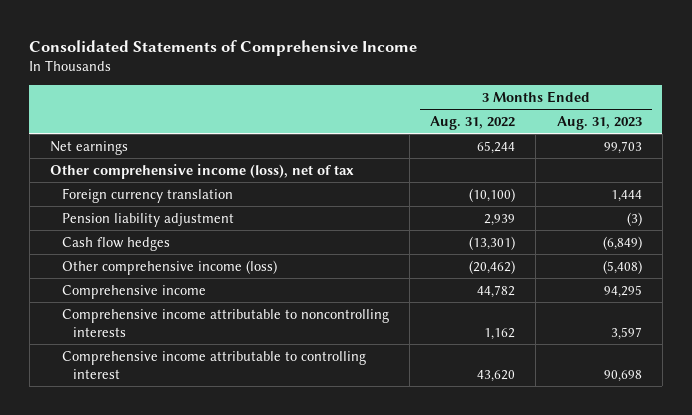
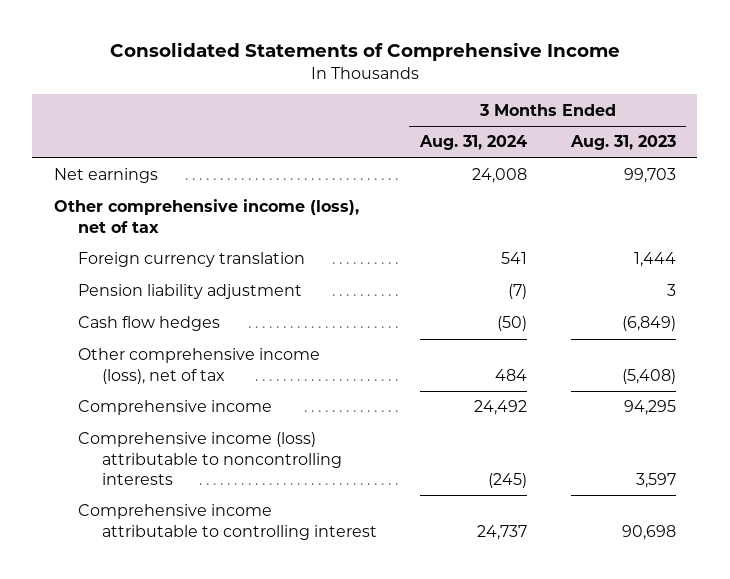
[430,115,516,130] Aug. 31, 2022 -> none
none -> [419,135,528,151] Aug. 31, 2024
[626,211,642,226] (3) -> [666,284,676,297] 3
[61,259,277,275] Other comprehensive income (loss) -> [77,348,320,384] Other comprehensive income (loss), net of tax
[61,308,389,337] Comprehensive income attributable to noncontrolling interests -> [77,432,342,485] Comprehensive income (loss) attributable to noncontrolling interests

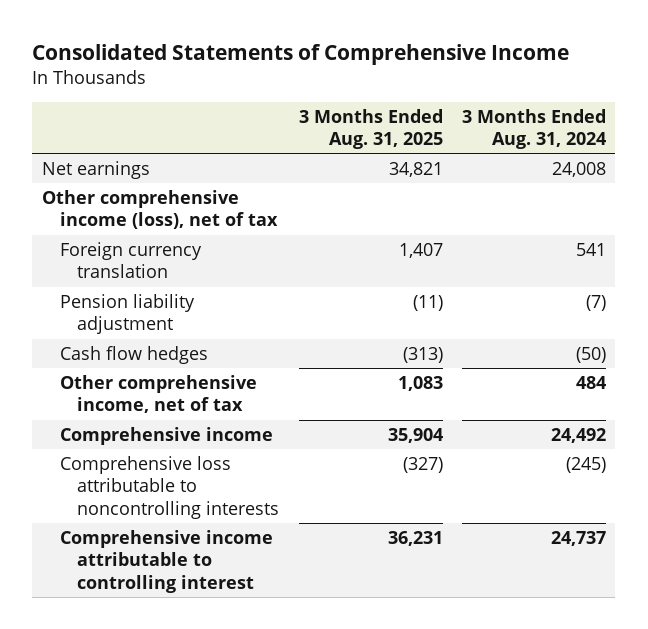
[569,135,676,151] Aug. 31, 2023 -> none
none -> [298,108,443,150] 3 Months Ended Aug. 31, 2025
[77,348,320,384] Other comprehensive income (loss), net of tax -> [59,374,257,414] Other comprehensive income, net of tax
[77,432,342,485] Comprehensive income (loss) attributable to noncontrolling interests -> [59,455,280,519] Comprehensive loss attributable to noncontrolling interests

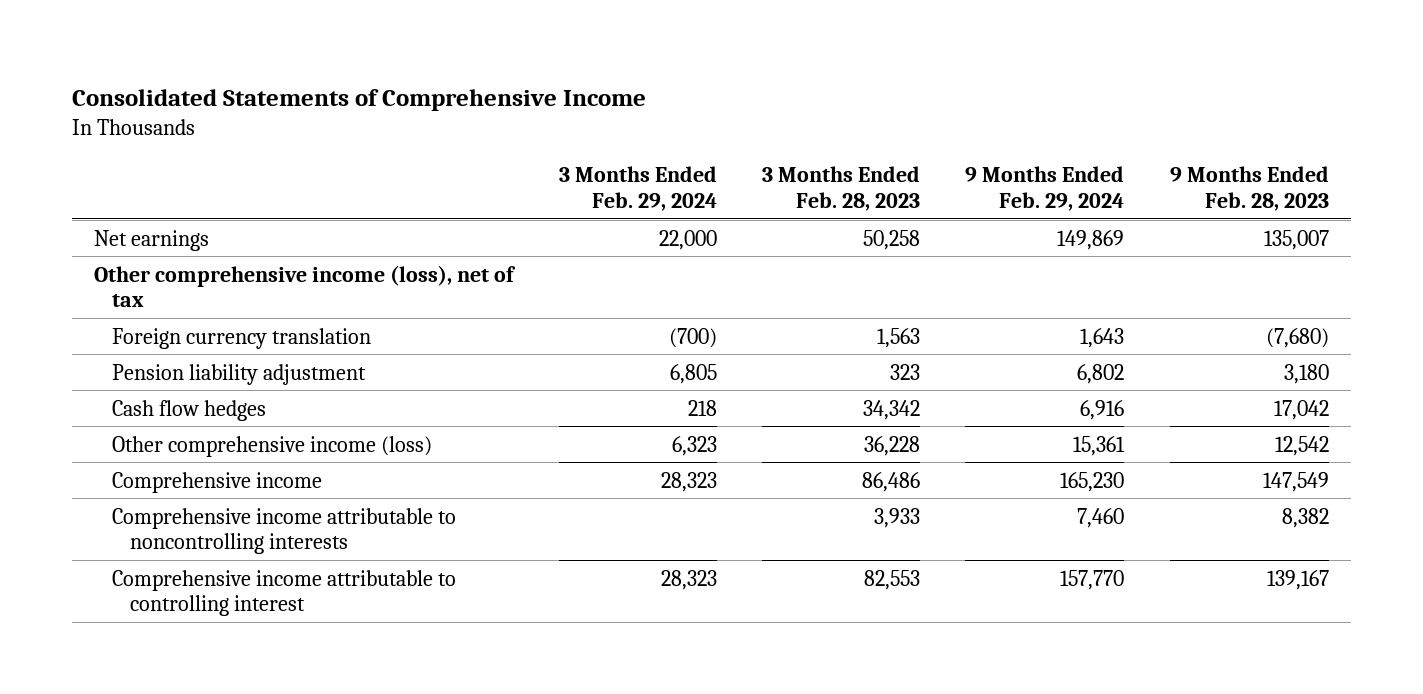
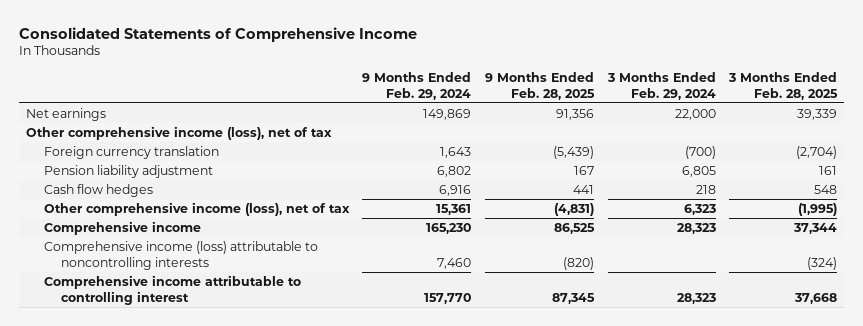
[762,166,921,211] 3 Months Ended Feb. 28, 2023 -> none
[1169,166,1329,211] 9 Months Ended Feb. 28, 2023 -> none
none -> [484,71,595,100] 9 Months Ended Feb. 28, 2025
none -> [728,71,839,100] 3 Months Ended Feb. 28, 2025
[112,435,433,457] Other comprehensive income (loss) -> [43,201,350,216] Other comprehensive income (loss), net of tax
[112,507,457,555] Comprehensive income attributable to noncontrolling interests -> [43,240,318,270] Comprehensive income (loss) attributable to noncontrolling interests

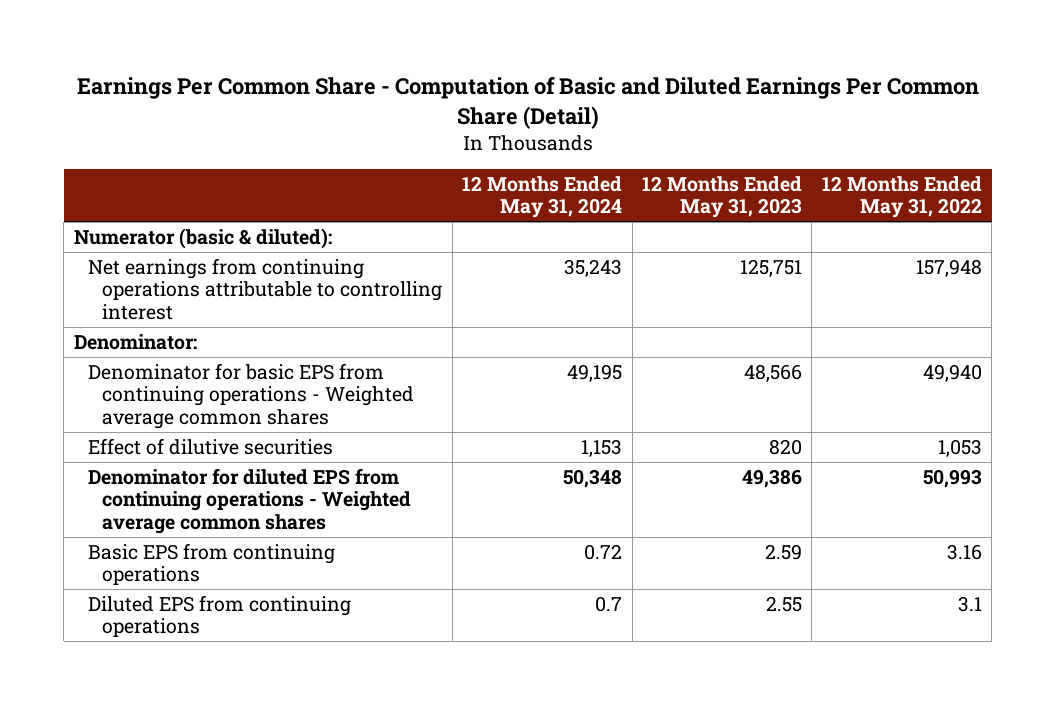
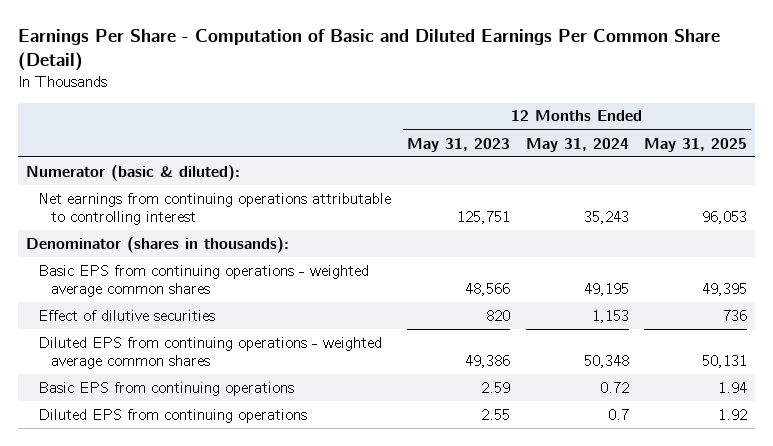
[76,76,979,129] Earnings Per Common Share - Computation of Basic and Diluted Earnings Per Common Share (Detail) -> [17,29,720,72] Earnings Per Share - Computation of Basic and Diluted Earnings Per Common Share (Detail)
[821,176,982,219] 12 Months Ended May 31, 2022 -> none
none -> [644,137,748,152] May 31, 2025
[73,333,197,350] Denominator: -> [25,236,289,253] Denominator (shares in thousands):
[88,362,415,429] Denominator for basic EPS from continuing operations - Weighted average common shares -> [38,264,370,298] Basic EPS from continuing operations - weighted average common shares
[88,467,412,534] Denominator for diluted EPS from continuing operations - Weighted average common shares -> [38,336,383,370] Diluted EPS from continuing operations - weighted average common shares

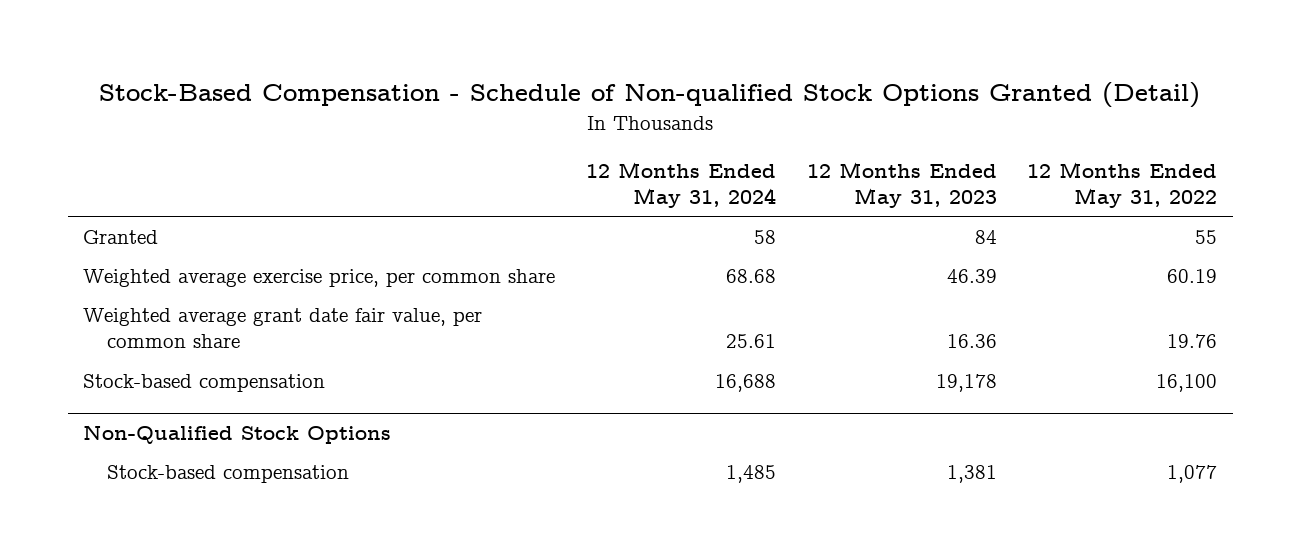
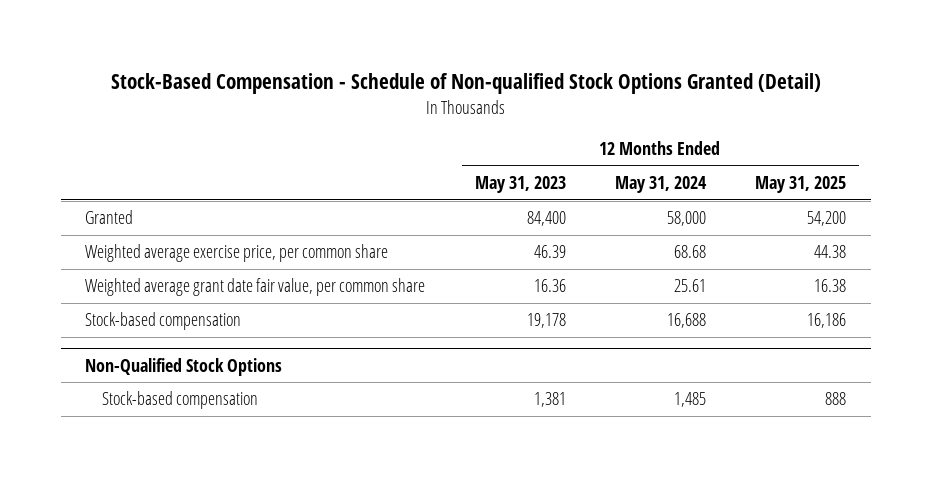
[1027,161,1218,209] 12 Months Ended May 31, 2022 -> none
none -> [755,176,847,194] May 31, 2025
[754,229,777,244] 58 -> [666,211,706,227] 58,000
[974,229,997,244] 84 -> [526,211,566,227] 84,400

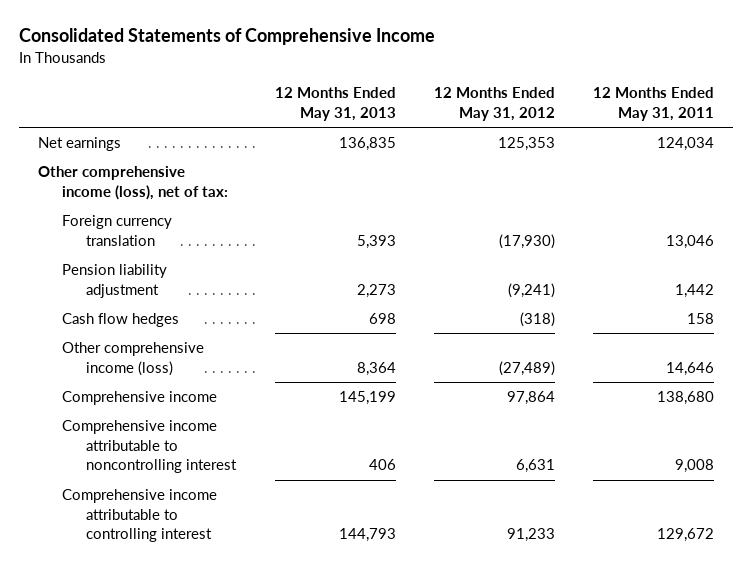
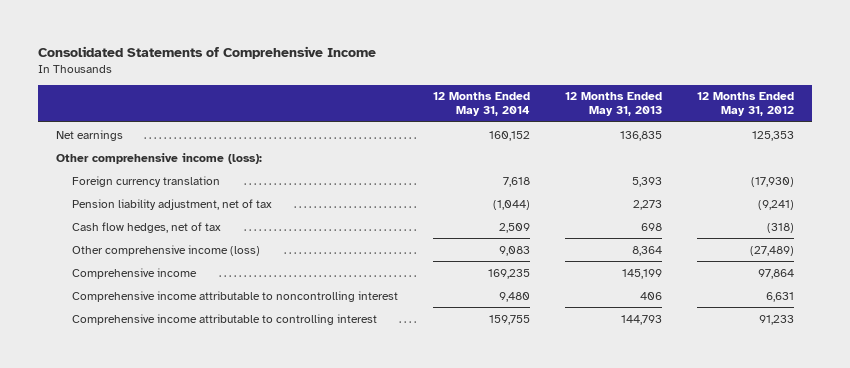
[592,87,714,121] 12 Months Ended May 31, 2011 -> none
none -> [433,92,531,117] 12 Months Ended May 31, 2014
[37,166,229,200] Other comprehensive income (loss), net of tax: -> [55,152,262,164] Other comprehensive income (loss):
[62,264,168,298] Pension liability adjustment -> [72,198,273,210] Pension liability adjustment, net of tax
[62,313,180,328] Cash flow hedges -> [72,221,222,233] Cash flow hedges, net of tax

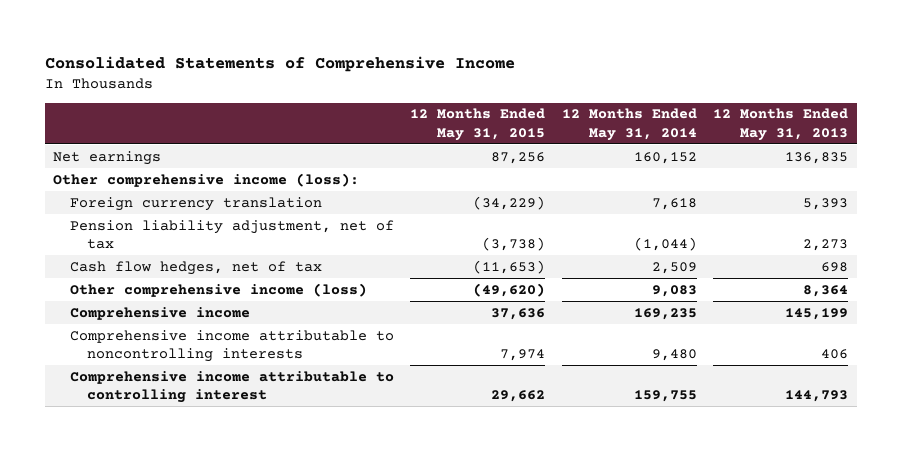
[697,92,795,117] 12 Months Ended May 31, 2012 -> none
none -> [410,108,546,141] 12 Months Ended May 31, 2015
[72,290,399,302] Comprehensive income attributable to noncontrolling interest -> [69,329,394,363] Comprehensive income attributable to noncontrolling interests

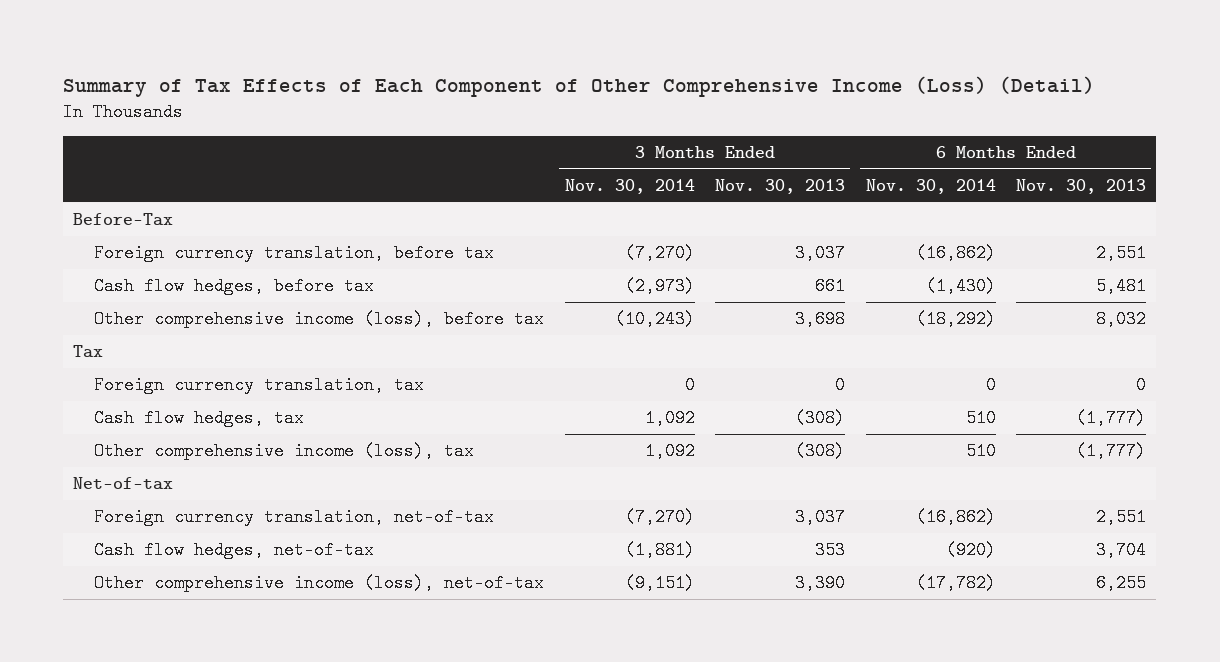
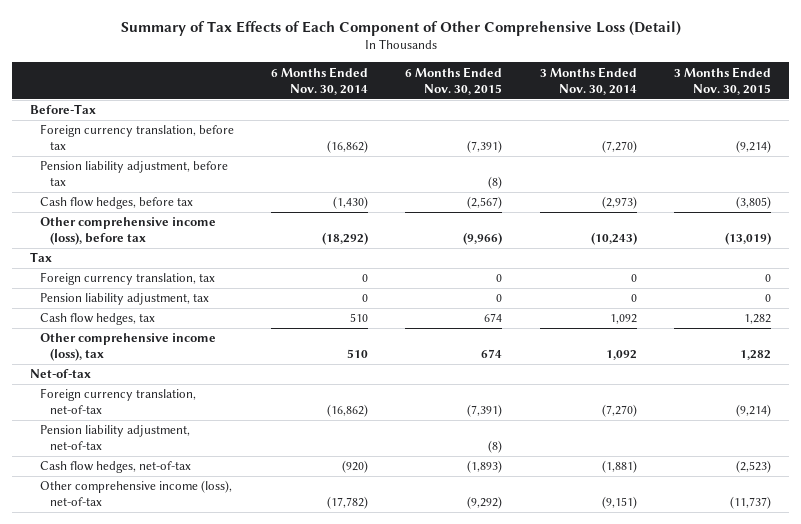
[63,76,1096,98] Summary of Tax Effects of Each Component of Other Comprehensive Income (Loss) (Detail) -> [120,20,681,36] Summary of Tax Effects of Each Component of Other Comprehensive Loss (Detail)
[715,179,846,195] Nov. 30, 2013 -> none
[1016,179,1147,195] Nov. 30, 2013 -> none
none -> [405,66,503,95] 6 Months Ended Nov. 30, 2015
none -> [673,66,771,95] 3 Months Ended Nov. 30, 2015
none -> [40,161,229,187] Pension liability adjustment, before tax
none -> [40,293,210,306] Pension liability adjustment, tax
none -> [40,425,191,451] Pension liability adjustment, net-of-tax

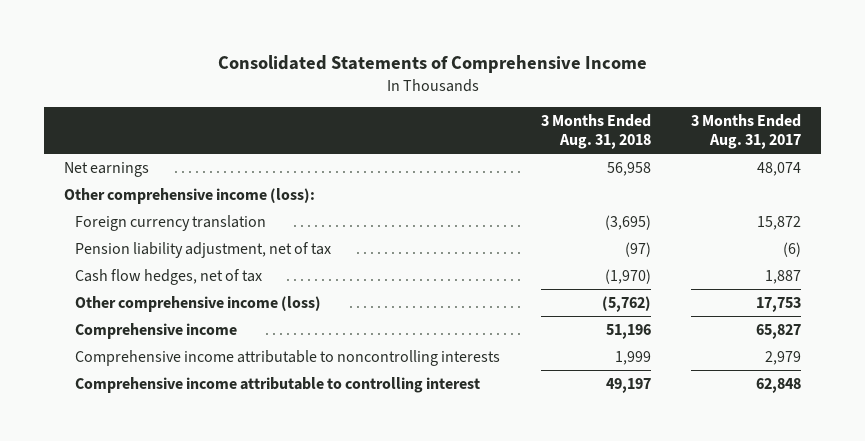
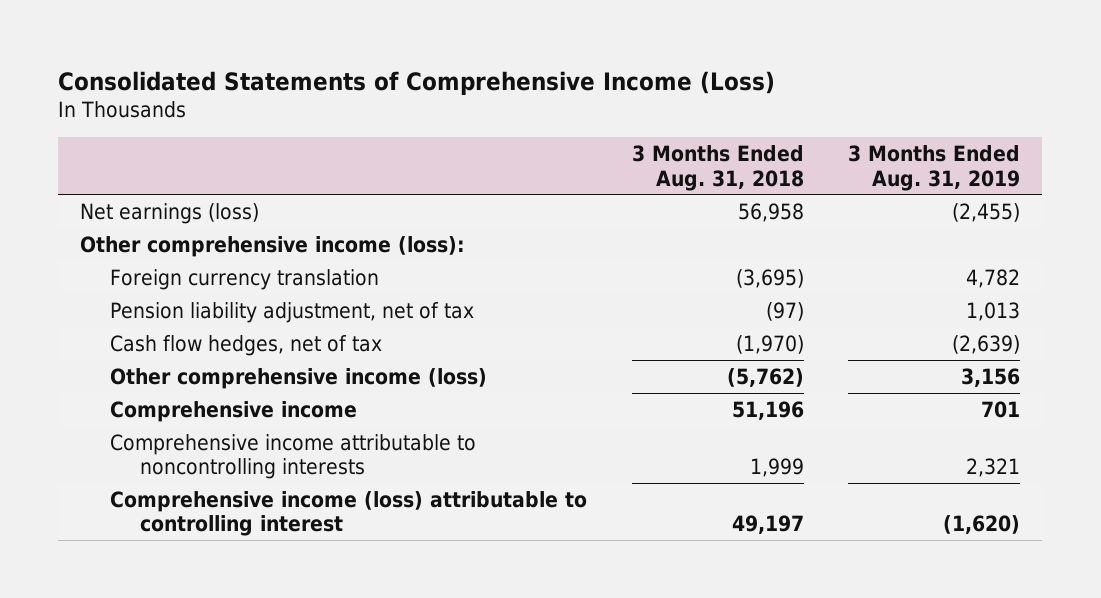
[217,54,647,73] Consolidated Statements of Comprehensive Income -> [58,70,776,95] Consolidated Statements of Comprehensive Income (Loss)
[691,113,802,150] 3 Months Ended Aug. 31, 2017 -> none
none -> [848,145,1021,191] 3 Months Ended Aug. 31, 2019
[64,161,150,177] Net earnings -> [80,202,260,224] Net earnings (loss)
[75,376,481,393] Comprehensive income attributable to controlling interest -> [110,490,588,537] Comprehensive income (loss) attributable to controlling interest

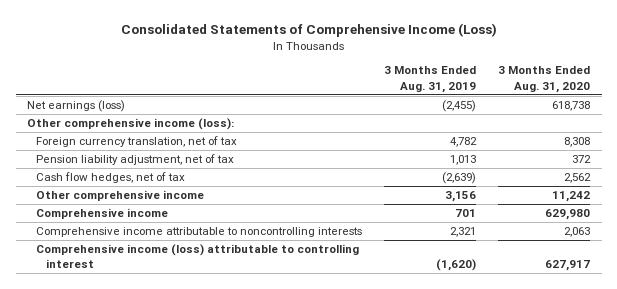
[631,145,804,191] 3 Months Ended Aug. 31, 2018 -> none
none -> [498,66,591,93] 3 Months Ended Aug. 31, 2020
[110,268,380,290] Foreign currency translation -> [36,136,238,148] Foreign currency translation, net of tax
[110,367,488,389] Other comprehensive income (loss) -> [36,190,205,202] Other comprehensive income

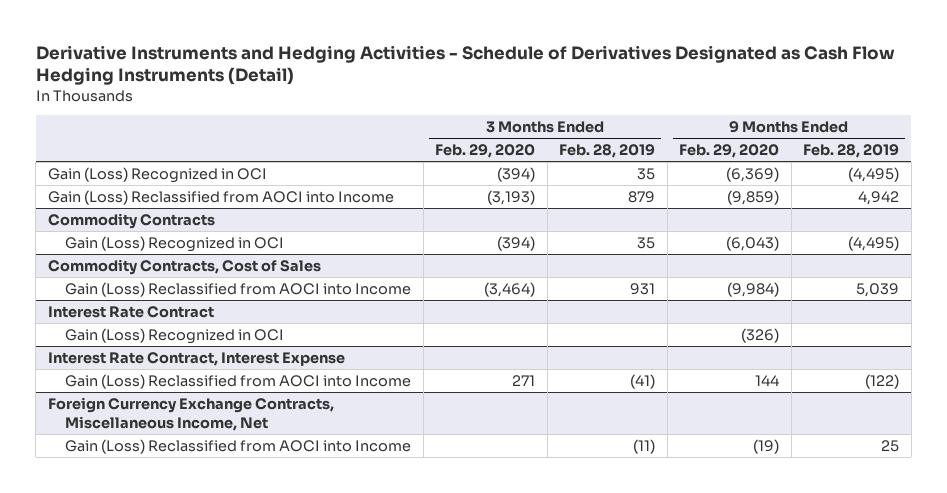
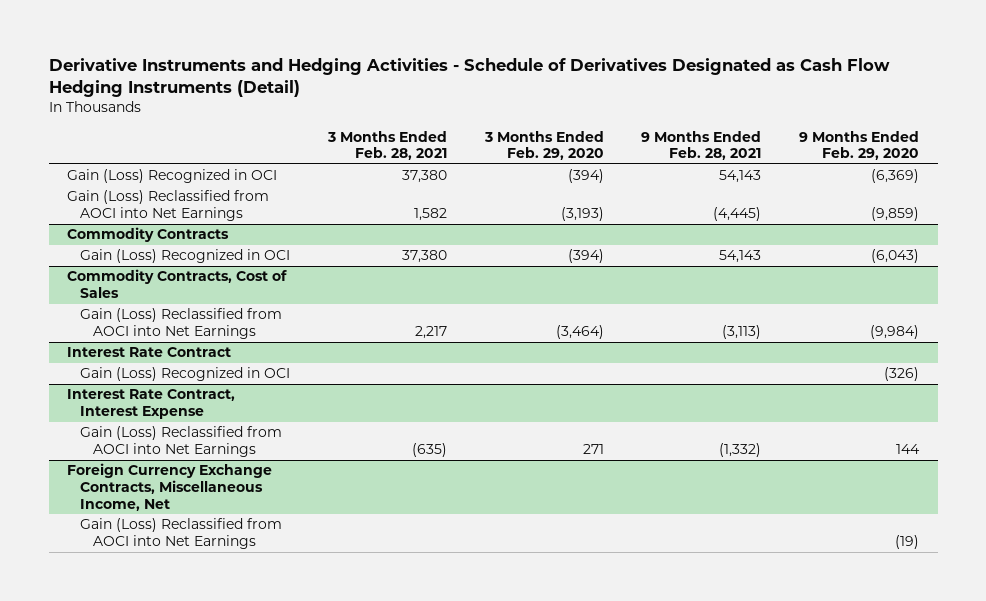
[559,144,656,159] Feb. 28, 2019 -> none
[803,144,900,159] Feb. 28, 2019 -> none
none -> [326,130,447,161] 3 Months Ended Feb. 28, 2021
none -> [641,130,762,161] 9 Months Ended Feb. 28, 2021
[47,189,394,205] Gain (Loss) Reclassified from AOCI into Income -> [67,190,270,222] Gain (Loss) Reclassified from AOCI into Net Earnings
[65,281,412,297] Gain (Loss) Reclassified from AOCI into Income -> [80,308,283,340] Gain (Loss) Reclassified from AOCI into Net Earnings
[65,373,412,389] Gain (Loss) Reclassified from AOCI into Income -> [80,426,283,458] Gain (Loss) Reclassified from AOCI into Net Earnings
[65,438,412,454] Gain (Loss) Reclassified from AOCI into Income -> [80,518,283,550] Gain (Loss) Reclassified from AOCI into Net Earnings

